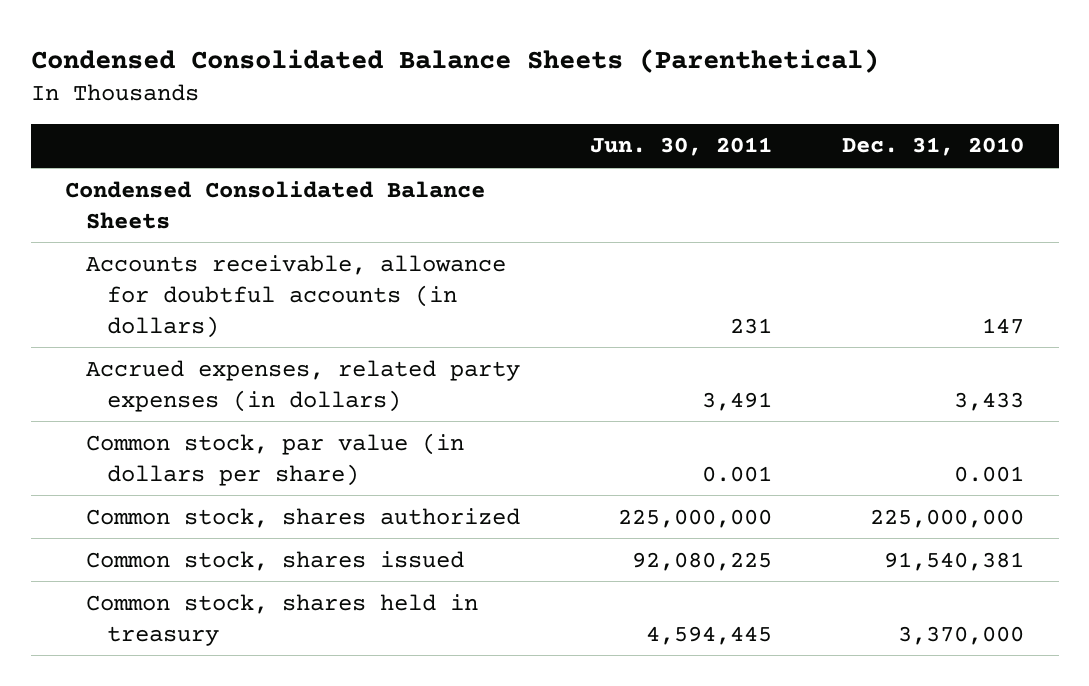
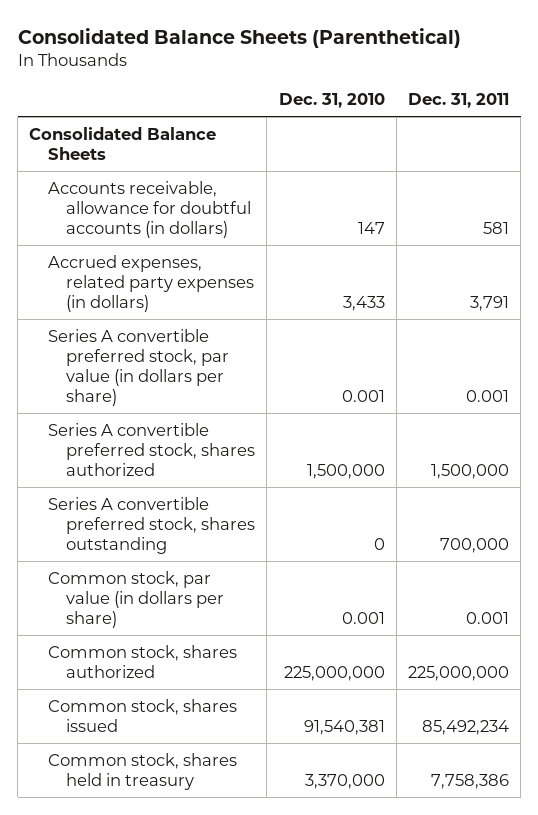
[30,48,879,73] Condensed Consolidated Balance Sheets (Parenthetical) -> [17,27,461,48] Consolidated Balance Sheets (Parenthetical)
[589,137,772,157] Jun. 30, 2011 -> none
none -> [408,93,510,109] Dec. 31, 2011
[65,180,486,229] Condensed Consolidated Balance Sheets -> [29,126,217,160] Consolidated Balance Sheets
none -> [47,328,230,407] Series A convertible preferred stock, par value (in dollars per share)
none -> [47,422,256,477] Series A convertible preferred stock, shares authorized
none -> [47,496,256,555] Series A convertible preferred stock, shares outstanding

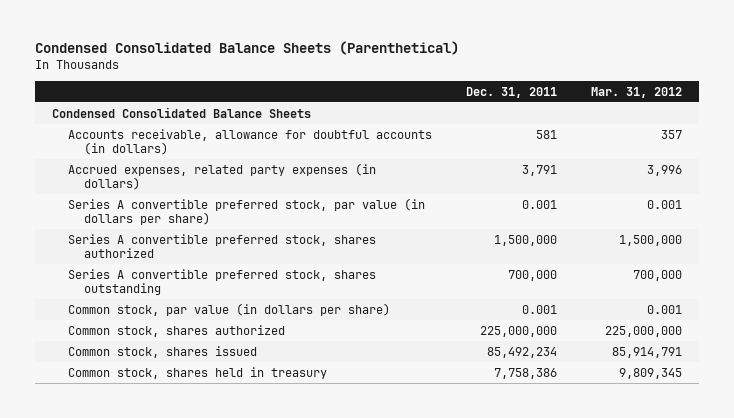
[17,27,461,48] Consolidated Balance Sheets (Parenthetical) -> [34,41,459,56] Condensed Consolidated Balance Sheets (Parenthetical)
[278,93,385,109] Dec. 31, 2010 -> none
none -> [591,86,683,98] Mar. 31, 2012
[29,126,217,160] Consolidated Balance Sheets -> [51,106,311,118] Condensed Consolidated Balance Sheets

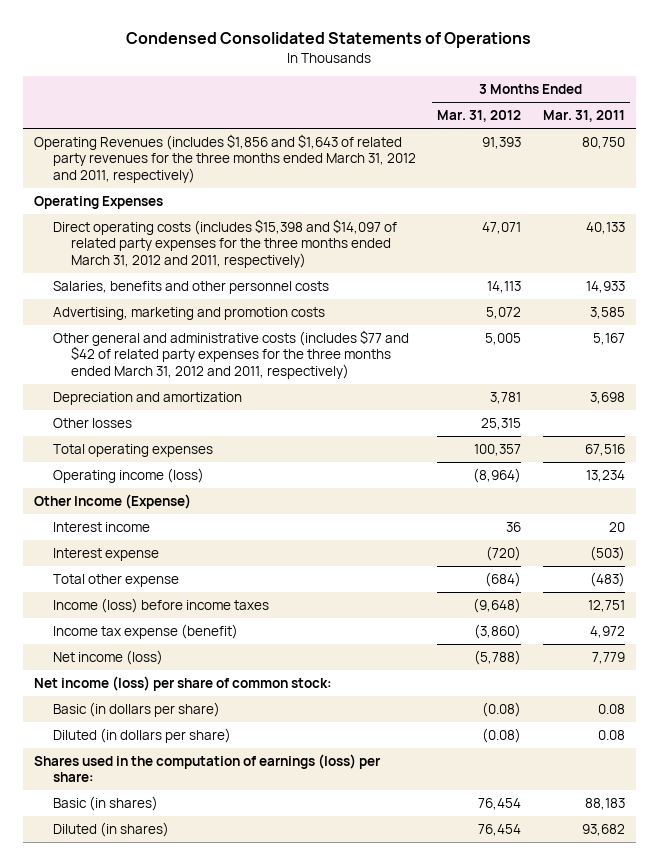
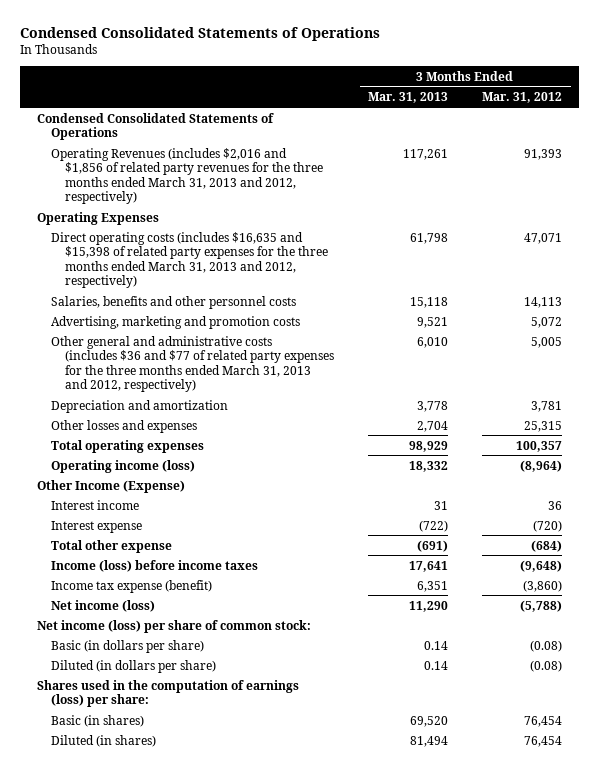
[543,110,626,123] Mar. 31, 2011 -> none
none -> [368,92,449,104] Mar. 31, 2013
none -> [36,112,274,141] Condensed Consolidated Statements of Operations
[33,133,416,183] Operating Revenues (includes $1,856 and $1,643 of related party revenues for the three months ended March 31, 2012 and 2011, respectively) -> [50,147,324,205] Operating Revenues (includes $2,016 and $1,856 of related party revenues for the three months ended March 31, 2013 and 2012, respectively)
[52,218,397,268] Direct operating costs (includes $15,398 and $14,097 of related party expenses for the three months ended March 31, 2012 and 2011, respectively) -> [50,231,329,289] Direct operating costs (includes $16,635 and $15,398 of related party expenses for the three months ended March 31, 2013 and 2012, respectively)
[52,329,409,379] Other general and administrative costs (includes $77 and $42 of related party expenses for the three months ended March 31, 2012 and 2011, respectively) -> [50,335,335,393] Other general and administrative costs (includes $36 and $77 of related party expenses for the three months ended March 31, 2013 and 2012, respectively)
[52,417,132,428] Other losses -> [50,419,197,433] Other losses and expenses

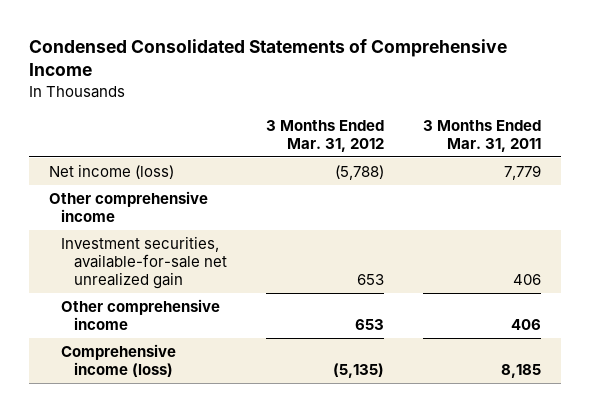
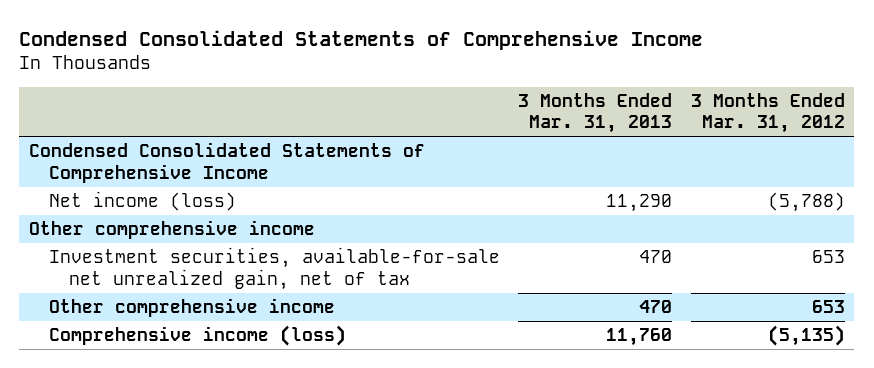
[423,119,542,152] 3 Months Ended Mar. 31, 2011 -> none
none -> [518,92,673,134] 3 Months Ended Mar. 31, 2013
none -> [28,142,425,183] Condensed Consolidated Statements of Comprehensive Income
[61,235,227,290] Investment securities, available-for-sale net unrealized gain -> [48,247,500,290] Investment securities, available-for-sale net unrealized gain, net of tax

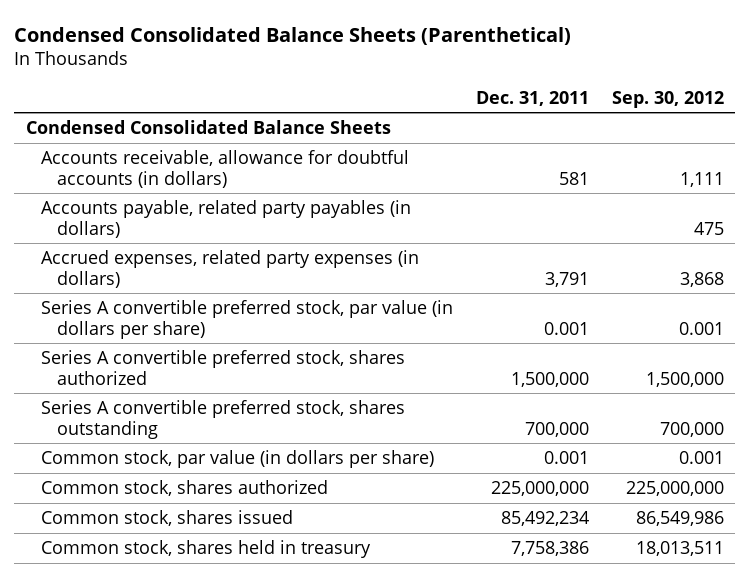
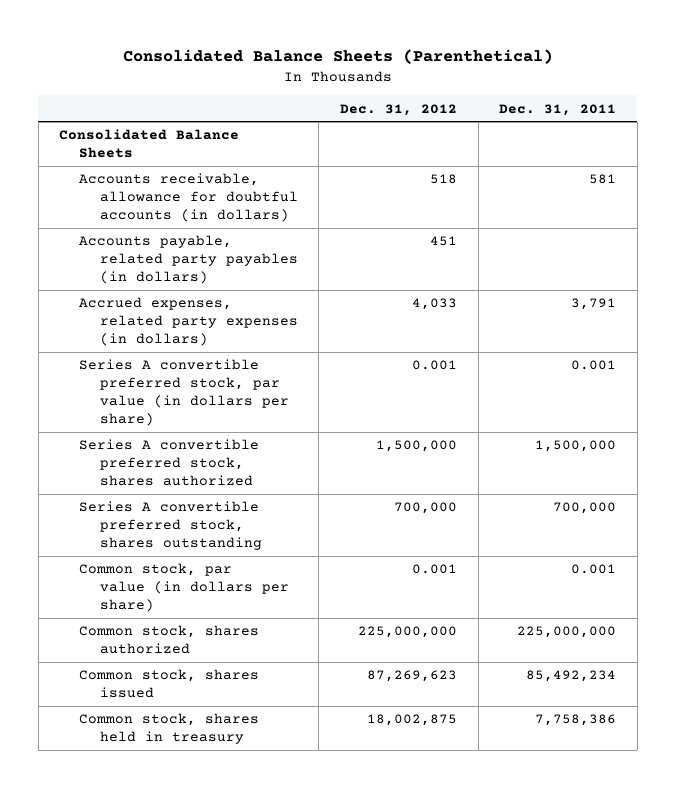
[14,26,572,45] Condensed Consolidated Balance Sheets (Parenthetical) -> [122,48,553,64] Consolidated Balance Sheets (Parenthetical)
[611,90,724,108] Sep. 30, 2012 -> none
none -> [339,103,457,116] Dec. 31, 2012
[25,119,391,134] Condensed Consolidated Balance Sheets -> [59,129,240,159] Consolidated Balance Sheets

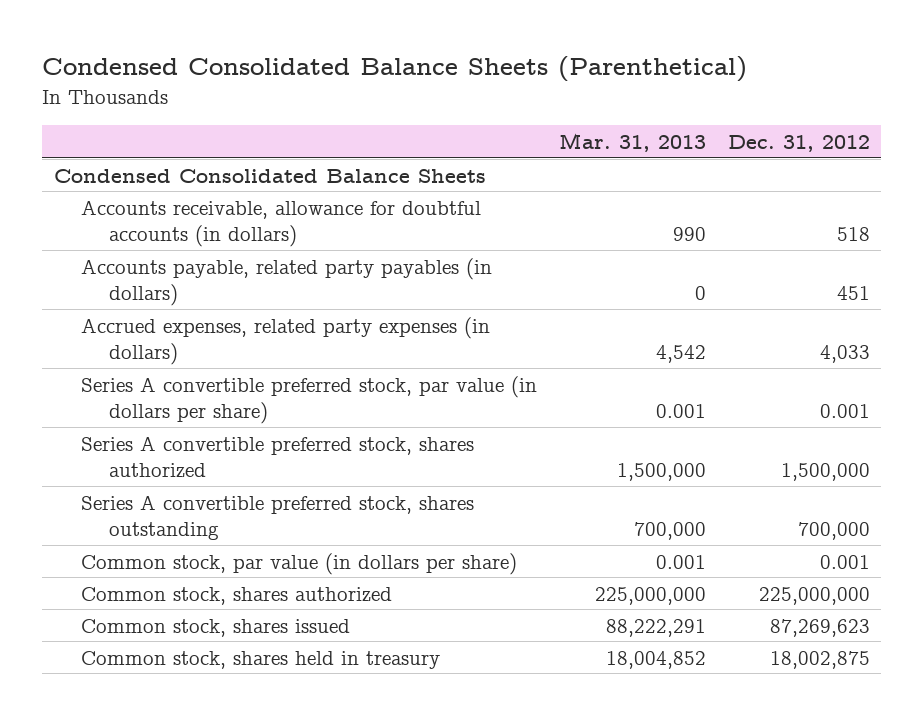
[122,48,553,64] Consolidated Balance Sheets (Parenthetical) -> [42,56,748,83] Condensed Consolidated Balance Sheets (Parenthetical)
[499,103,617,116] Dec. 31, 2011 -> none
none -> [559,132,707,152] Mar. 31, 2013
[59,129,240,159] Consolidated Balance Sheets -> [53,168,486,183] Condensed Consolidated Balance Sheets

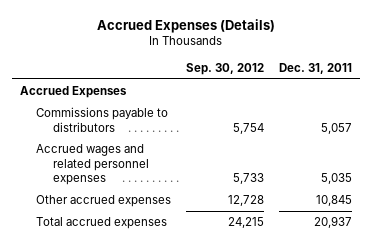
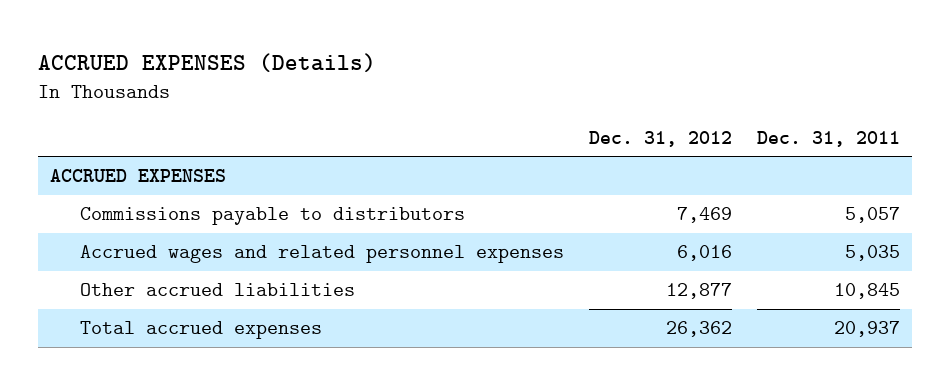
[97,18,276,33] Accrued Expenses (Details) -> [38,53,377,73] ACCRUED EXPENSES (Details)
[186,63,265,76] Sep. 30, 2012 -> none
none -> [588,130,732,147] Dec. 31, 2012
[19,86,127,99] Accrued Expenses -> [50,169,227,183] ACCRUED EXPENSES
[36,195,172,208] Other accrued expenses -> [80,283,356,297] Other accrued liabilities

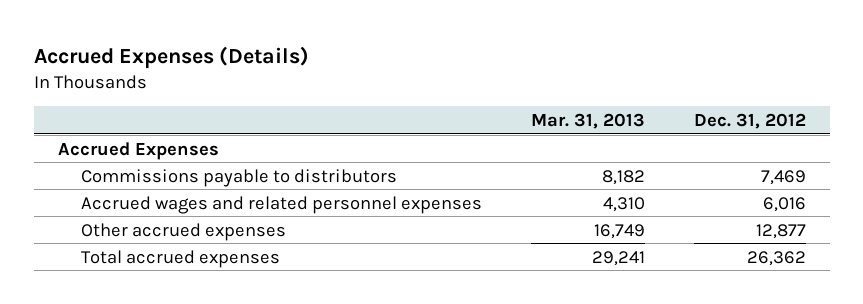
[38,53,377,73] ACCRUED EXPENSES (Details) -> [33,45,309,69] Accrued Expenses (Details)
[756,130,900,147] Dec. 31, 2011 -> none
none -> [531,112,646,129] Mar. 31, 2013
[50,169,227,183] ACCRUED EXPENSES -> [57,141,219,160] Accrued Expenses
[80,283,356,297] Other accrued liabilities -> [81,222,287,241] Other accrued expenses

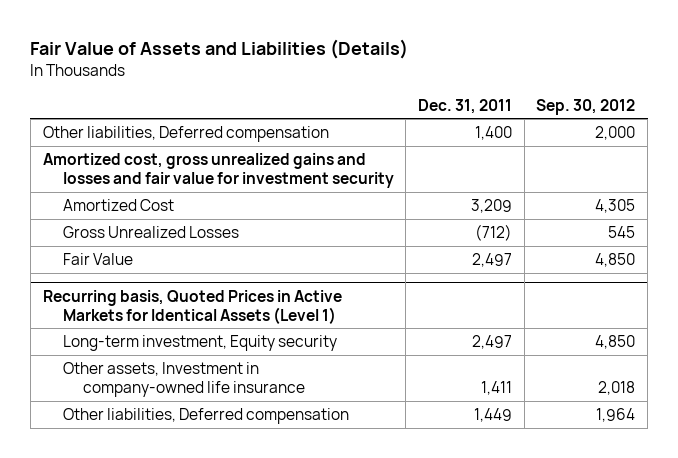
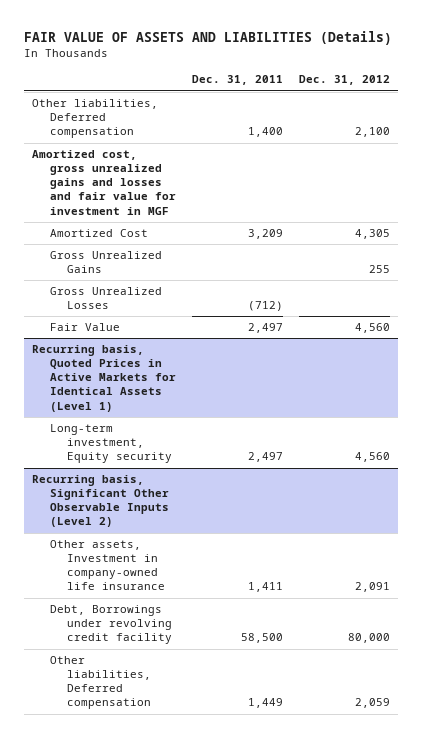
[30,38,409,59] Fair Value of Assets and Liabilities (Details) -> [24,30,393,45] FAIR VALUE OF ASSETS AND LIABILITIES (Details)
[536,98,636,115] Sep. 30, 2012 -> none
none -> [298,75,390,86] Dec. 31, 2012
[42,153,394,189] Amortized cost, gross unrealized gains and losses and fair value for investment security -> [32,150,176,215] Amortized cost, gross unrealized gains and losses and fair value for investment in MGF
none -> [49,251,162,274] Gross Unrealized Gains
none -> [32,475,169,528] Recurring basis, Significant Other Observable Inputs (Level 2)
none -> [49,605,172,645] Debt, Borrowings under revolving credit facility

